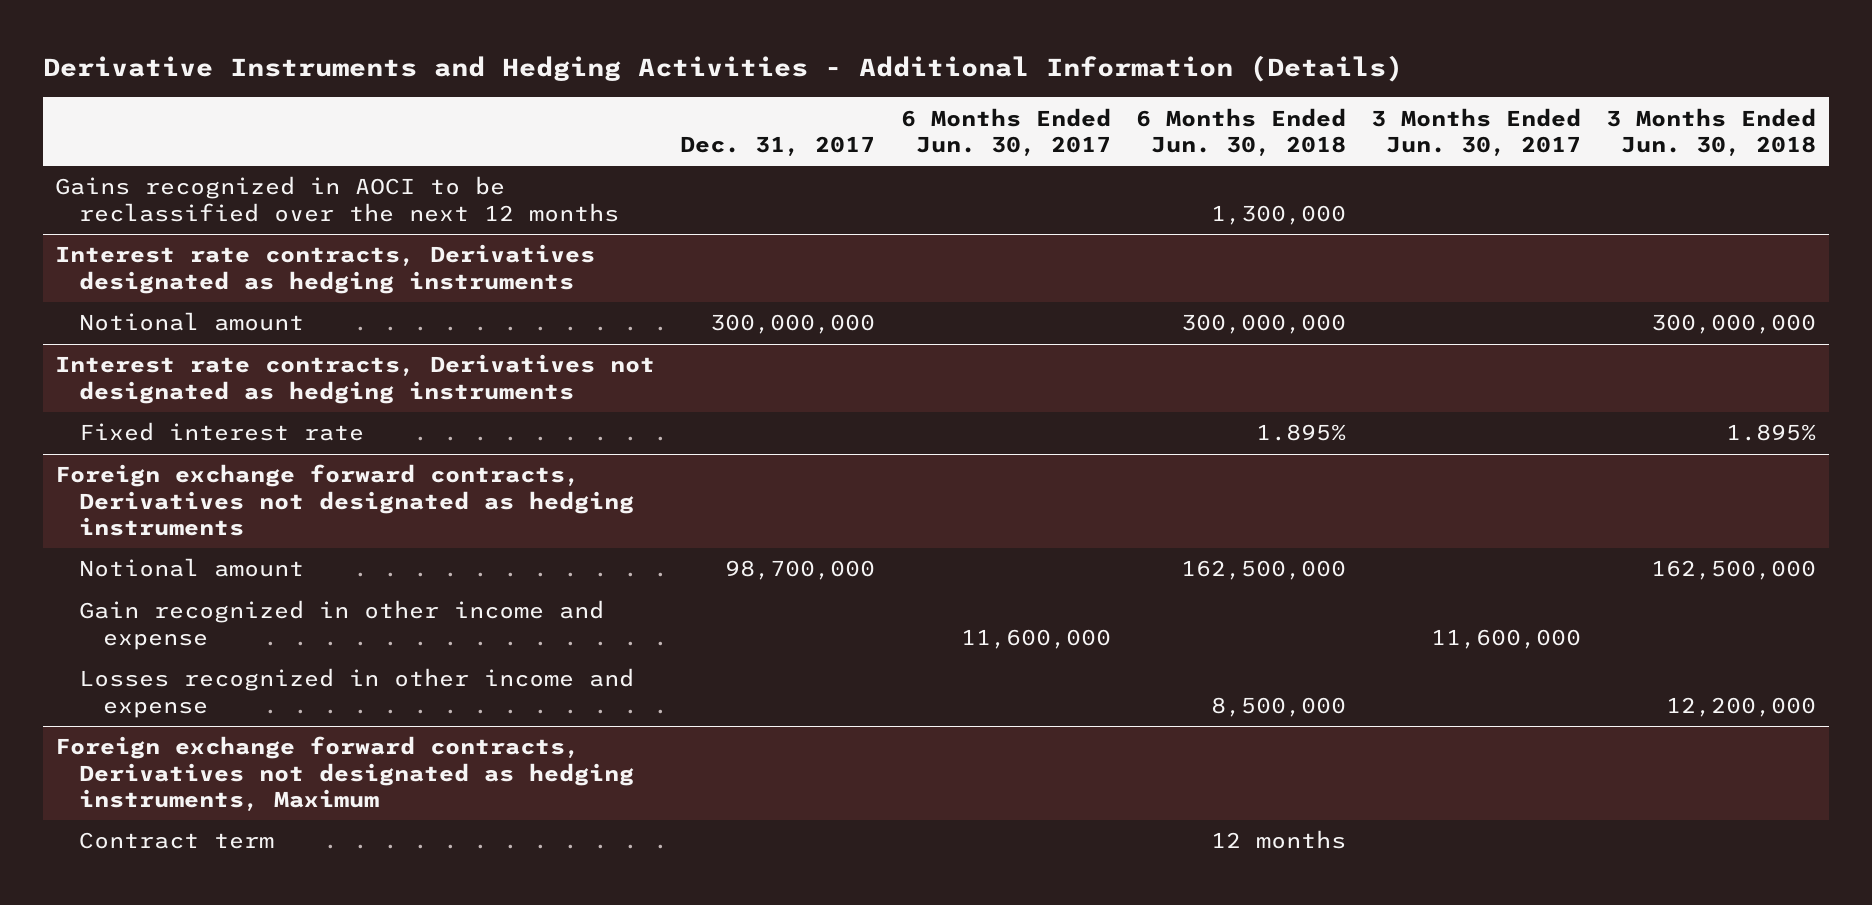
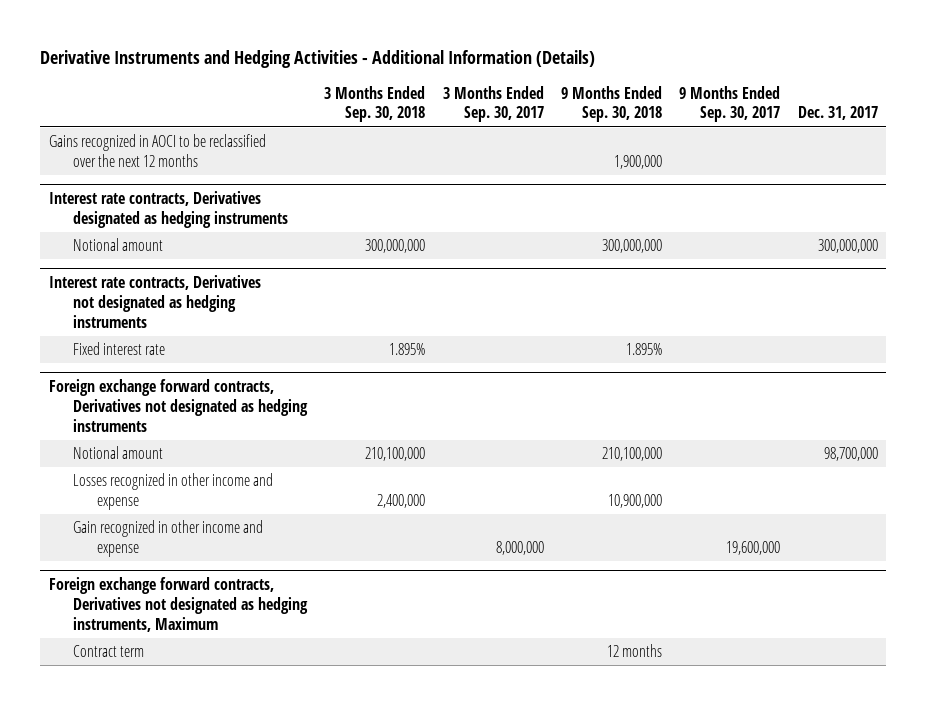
[900,107,1111,156] 6 Months Ended Jun. 30, 2017 -> none
[1135,107,1346,156] 6 Months Ended Jun. 30, 2018 -> none
[1371,107,1582,156] 3 Months Ended Jun. 30, 2017 -> none
[1606,107,1817,156] 3 Months Ended Jun. 30, 2018 -> none
none -> [324,85,426,123] 3 Months Ended Sep. 30, 2018
none -> [442,85,544,123] 3 Months Ended Sep. 30, 2017
none -> [560,85,662,123] 9 Months Ended Sep. 30, 2018
none -> [679,85,781,123] 9 Months Ended Sep. 30, 2017
[79,600,605,650] Gain recognized in other income and expense -> [73,520,264,557] Gain recognized in other income and expense

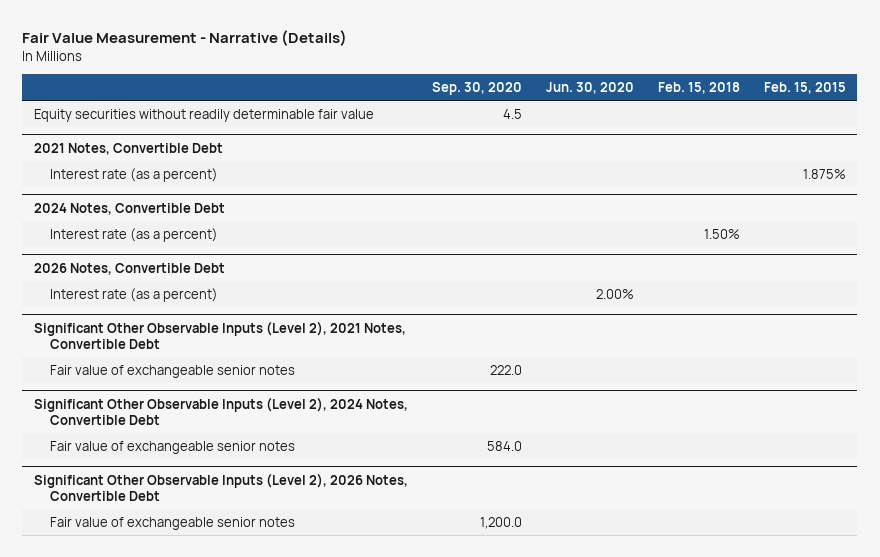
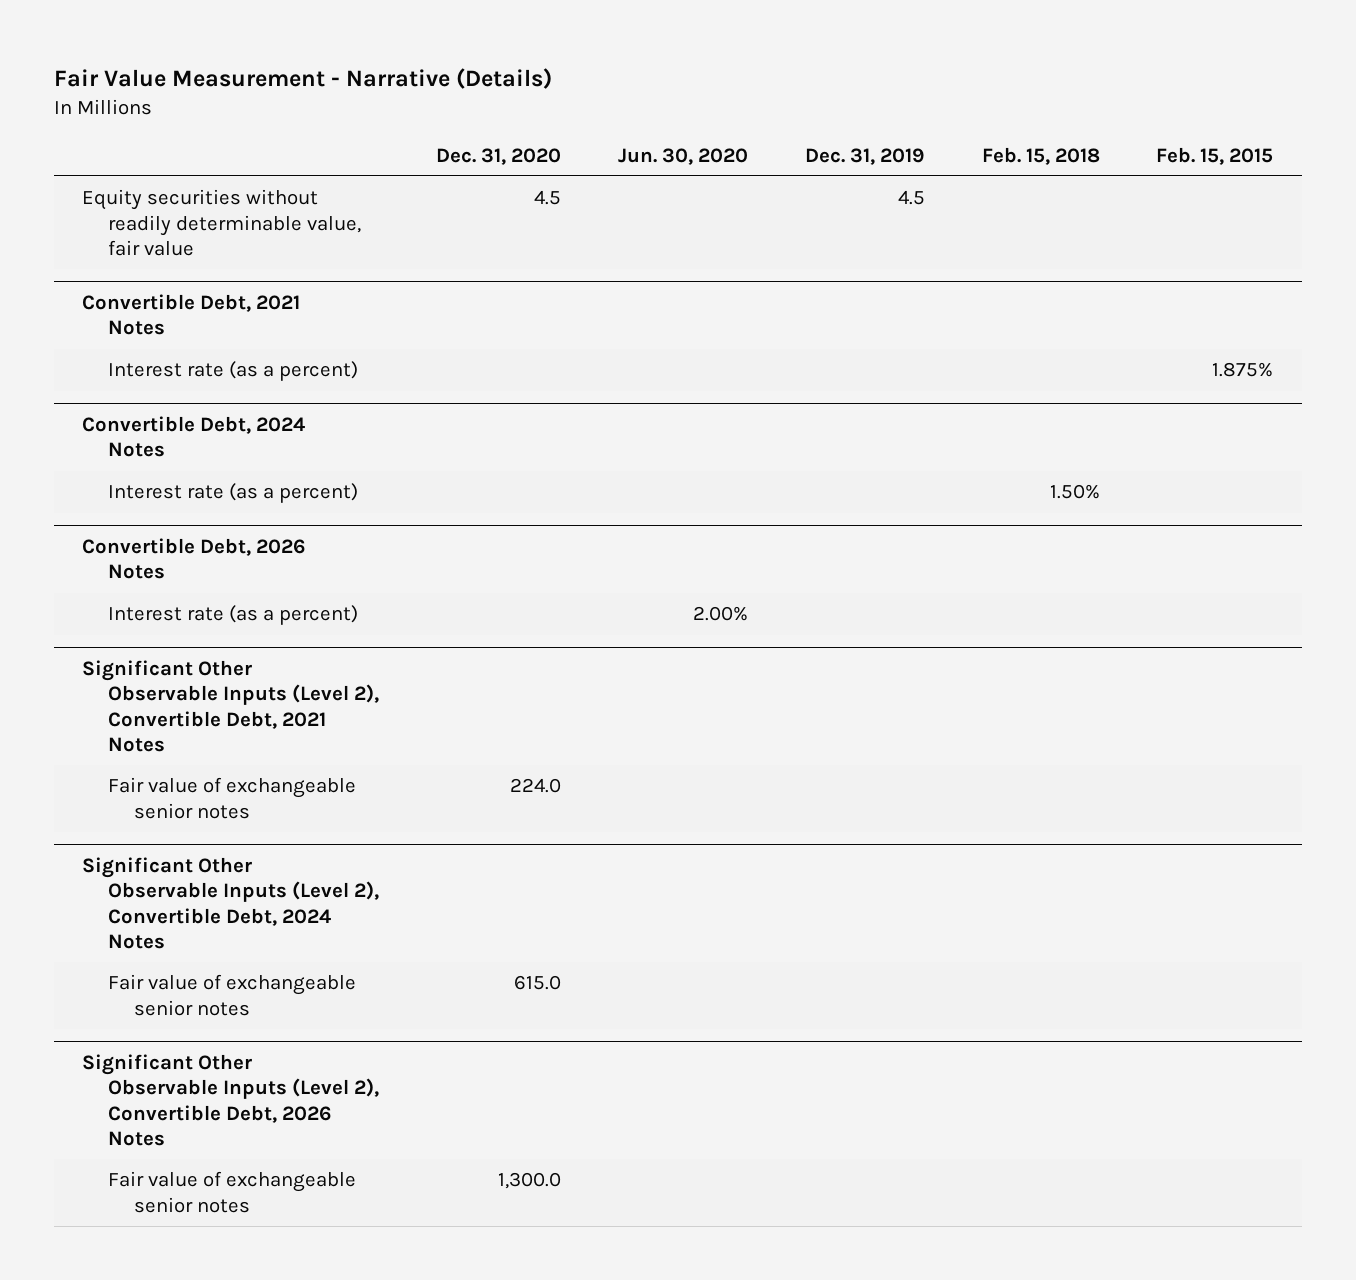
[432,81,523,95] Sep. 30, 2020 -> none
none -> [435,147,561,165] Dec. 31, 2020
none -> [804,147,925,165] Dec. 31, 2019
[34,108,375,122] Equity securities without readily determinable fair value -> [82,189,362,257] Equity securities without readily determinable value, fair value
[34,142,224,155] 2021 Notes, Convertible Debt -> [82,293,301,336] Convertible Debt, 2021 Notes
[34,202,226,215] 2024 Notes, Convertible Debt -> [82,415,306,458] Convertible Debt, 2024 Notes
[34,262,226,275] 2026 Notes, Convertible Debt -> [82,537,306,580] Convertible Debt, 2026 Notes
[34,320,407,349] Significant Other Observable Inputs (Level 2), 2021 Notes, Convertible Debt -> [82,659,380,753] Significant Other Observable Inputs (Level 2), Convertible Debt, 2021 Notes
[34,396,409,425] Significant Other Observable Inputs (Level 2), 2024 Notes, Convertible Debt -> [82,856,380,950] Significant Other Observable Inputs (Level 2), Convertible Debt, 2024 Notes
[34,472,409,501] Significant Other Observable Inputs (Level 2), 2026 Notes, Convertible Debt -> [82,1053,380,1147] Significant Other Observable Inputs (Level 2), Convertible Debt, 2026 Notes

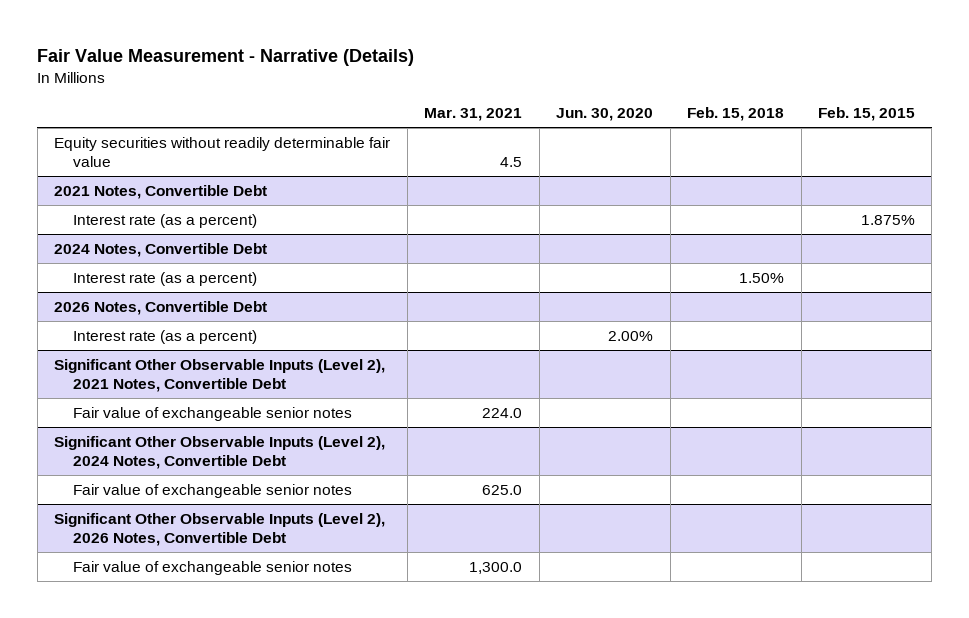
[435,147,561,165] Dec. 31, 2020 -> none
[804,147,925,165] Dec. 31, 2019 -> none
none -> [424,108,523,122] Mar. 31, 2021
[82,189,362,257] Equity securities without readily determinable value, fair value -> [54,137,391,167] Equity securities without readily determinable fair value
[82,293,301,336] Convertible Debt, 2021 Notes -> [54,185,268,200] 2021 Notes, Convertible Debt
[82,415,306,458] Convertible Debt, 2024 Notes -> [54,243,268,258] 2024 Notes, Convertible Debt
[82,537,306,580] Convertible Debt, 2026 Notes -> [54,301,268,316] 2026 Notes, Convertible Debt
[82,659,380,753] Significant Other Observable Inputs (Level 2), Convertible Debt, 2021 Notes -> [54,359,386,392] Significant Other Observable Inputs (Level 2), 2021 Notes, Convertible Debt
[82,856,380,950] Significant Other Observable Inputs (Level 2), Convertible Debt, 2024 Notes -> [54,436,386,469] Significant Other Observable Inputs (Level 2), 2024 Notes, Convertible Debt
[82,1053,380,1147] Significant Other Observable Inputs (Level 2), Convertible Debt, 2026 Notes -> [54,513,386,546] Significant Other Observable Inputs (Level 2), 2026 Notes, Convertible Debt

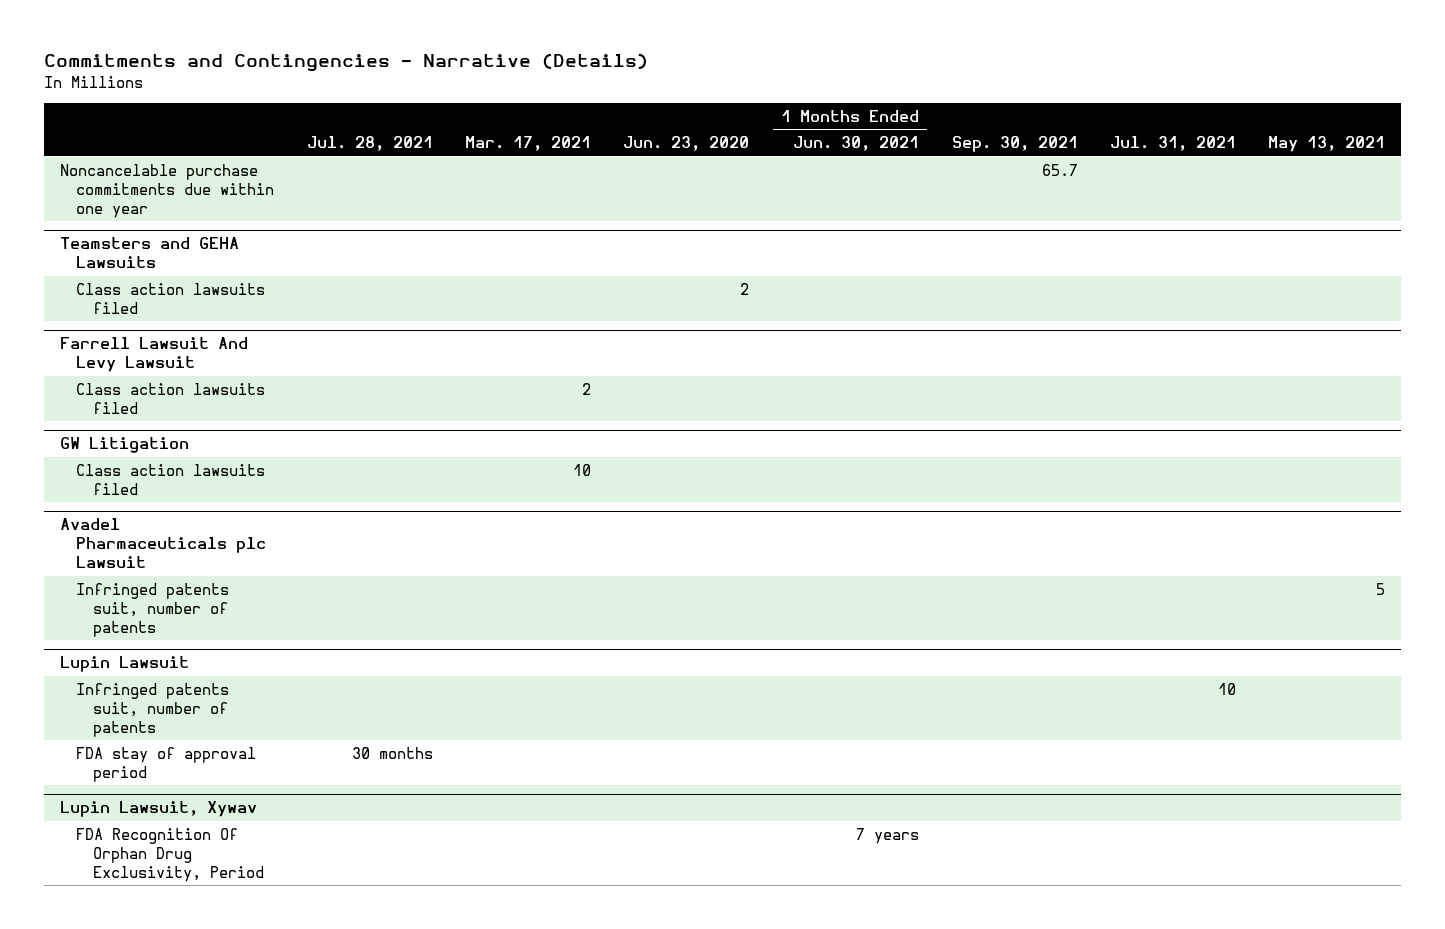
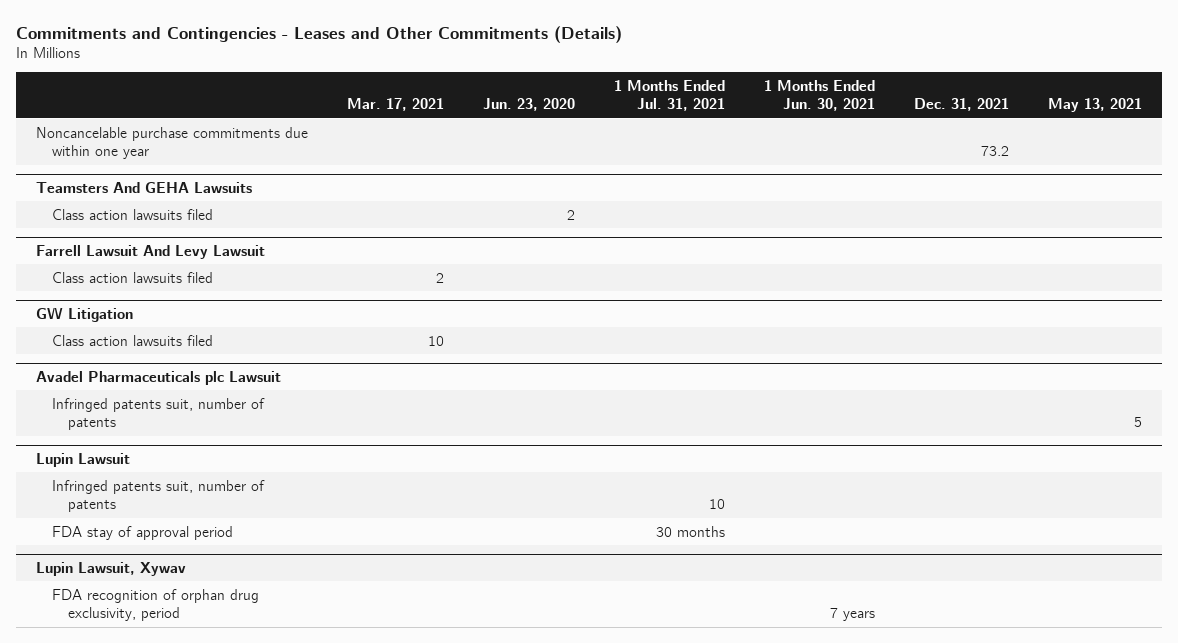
[43,53,648,73] Commitments and Contingencies - Narrative (Details) -> [16,25,623,43] Commitments and Contingencies - Leases and Other Commitments (Details)
[306,136,433,152] Jul. 28, 2021 -> none
[951,136,1078,153] Sep. 30, 2021 -> none
[1109,136,1236,152] Jul. 31, 2021 -> none
none -> [614,79,726,112] 1 Months Ended Jul. 31, 2021
none -> [914,98,1010,112] Dec. 31, 2021
[59,237,239,269] Teamsters and GEHA Lawsuits -> [35,181,252,193] Teamsters And GEHA Lawsuits
[76,827,265,882] FDA Recognition Of Orphan Drug Exclusivity, Period -> [51,588,259,621] FDA recognition of orphan drug exclusivity, period

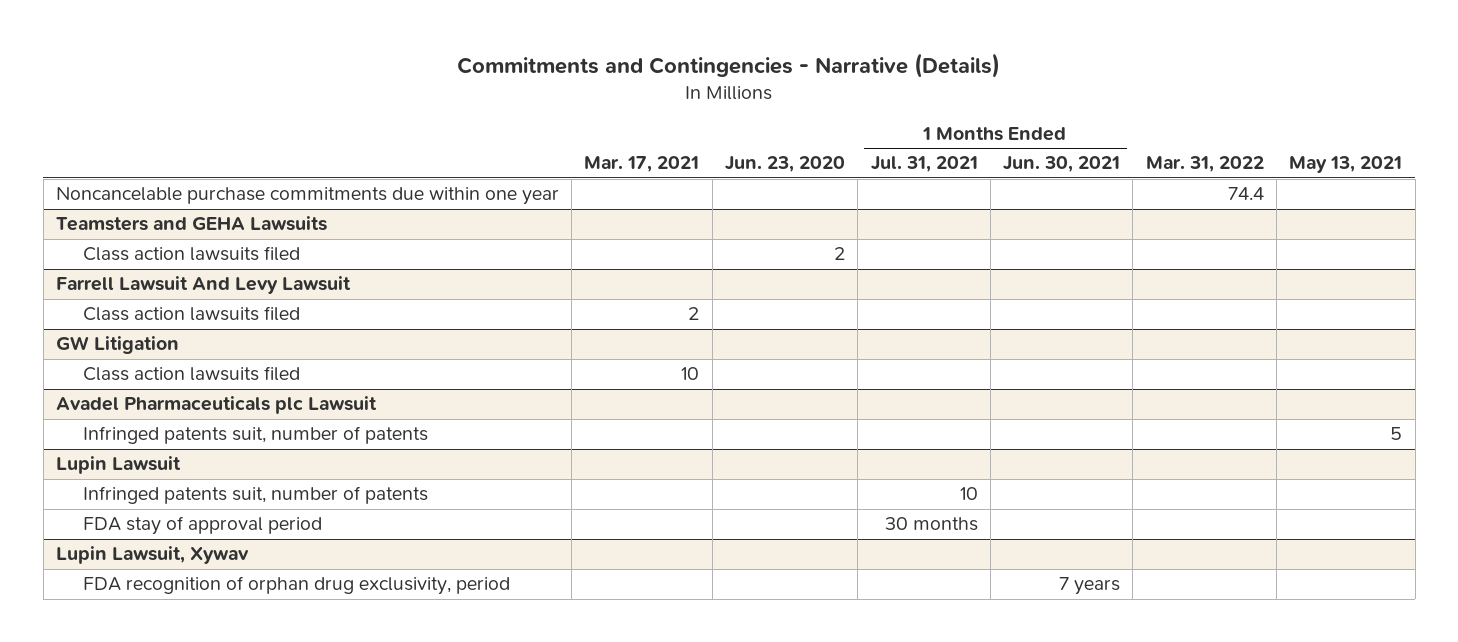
[16,25,623,43] Commitments and Contingencies - Leases and Other Commitments (Details) -> [457,53,1001,79] Commitments and Contingencies - Narrative (Details)
[914,98,1010,112] Dec. 31, 2021 -> none
none -> [1145,156,1264,173] Mar. 31, 2022
[35,181,252,193] Teamsters And GEHA Lawsuits -> [55,216,327,232] Teamsters and GEHA Lawsuits

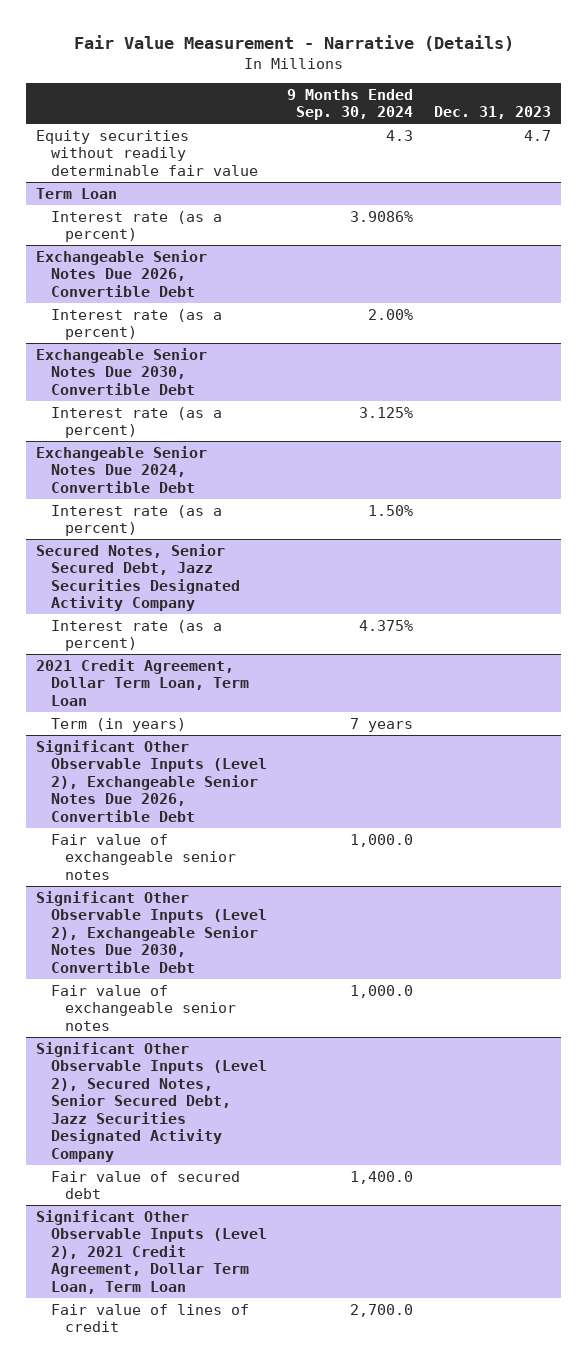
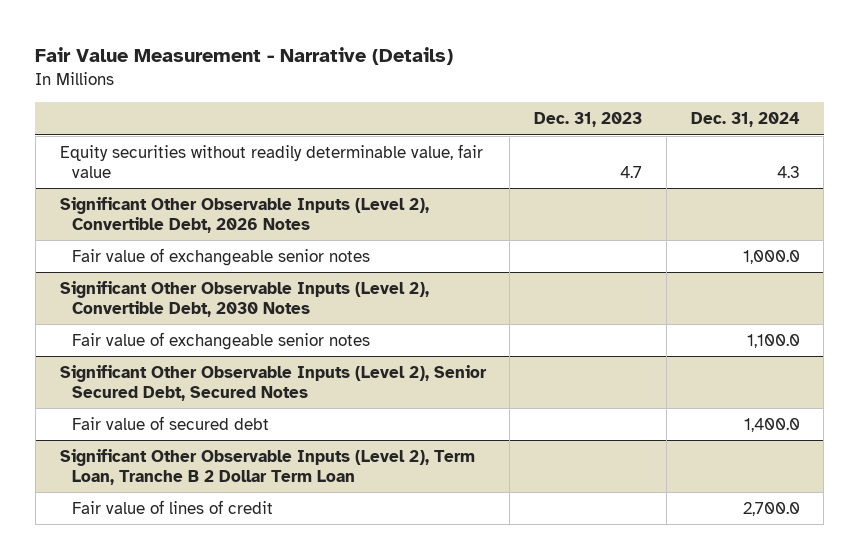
[287,88,414,121] 9 Months Ended Sep. 30, 2024 -> none
none -> [690,112,800,128] Dec. 31, 2024
[36,187,118,199] Term Loan -> none
[50,210,222,243] Interest rate (as a percent) -> none
[36,249,208,297] Exchangeable Senior Notes Due 2026, Convertible Debt -> none
[50,308,222,341] Interest rate (as a percent) -> none
[36,347,208,395] Exchangeable Senior Notes Due 2030, Convertible Debt -> none
[50,406,222,439] Interest rate (as a percent) -> none
[36,445,208,493] Exchangeable Senior Notes Due 2024, Convertible Debt -> none
[50,504,222,537] Interest rate (as a percent) -> none
[36,543,240,612] Secured Notes, Senior Secured Debt, Jazz Securities Designated Activity Company -> none
[50,619,222,652] Interest rate (as a percent) -> none
[36,658,249,706] 2021 Credit Agreement, Dollar Term Loan, Term Loan -> none
[50,717,186,732] Term (in years) -> none
[36,129,258,176] Equity securities without readily determinable fair value -> [59,144,483,179] Equity securities without readily determinable value, fair value
[36,739,267,822] Significant Other Observable Inputs (Level 2), Exchangeable Senior Notes Due 2026, Convertible Debt -> [59,197,429,234] Significant Other Observable Inputs (Level 2), Convertible Debt, 2026 Notes
[36,890,267,973] Significant Other Observable Inputs (Level 2), Exchangeable Senior Notes Due 2030, Convertible Debt -> [59,281,429,318] Significant Other Observable Inputs (Level 2), Convertible Debt, 2030 Notes
[36,1041,267,1162] Significant Other Observable Inputs (Level 2), Secured Notes, Senior Secured Debt, Jazz Securities Designated Activity Company -> [59,365,487,402] Significant Other Observable Inputs (Level 2), Senior Secured Debt, Secured Notes
[36,1209,267,1294] Significant Other Observable Inputs (Level 2), 2021 Credit Agreement, Dollar Term Loan, Term Loan -> [59,449,475,486] Significant Other Observable Inputs (Level 2), Term Loan, Tranche B 2 Dollar Term Loan

